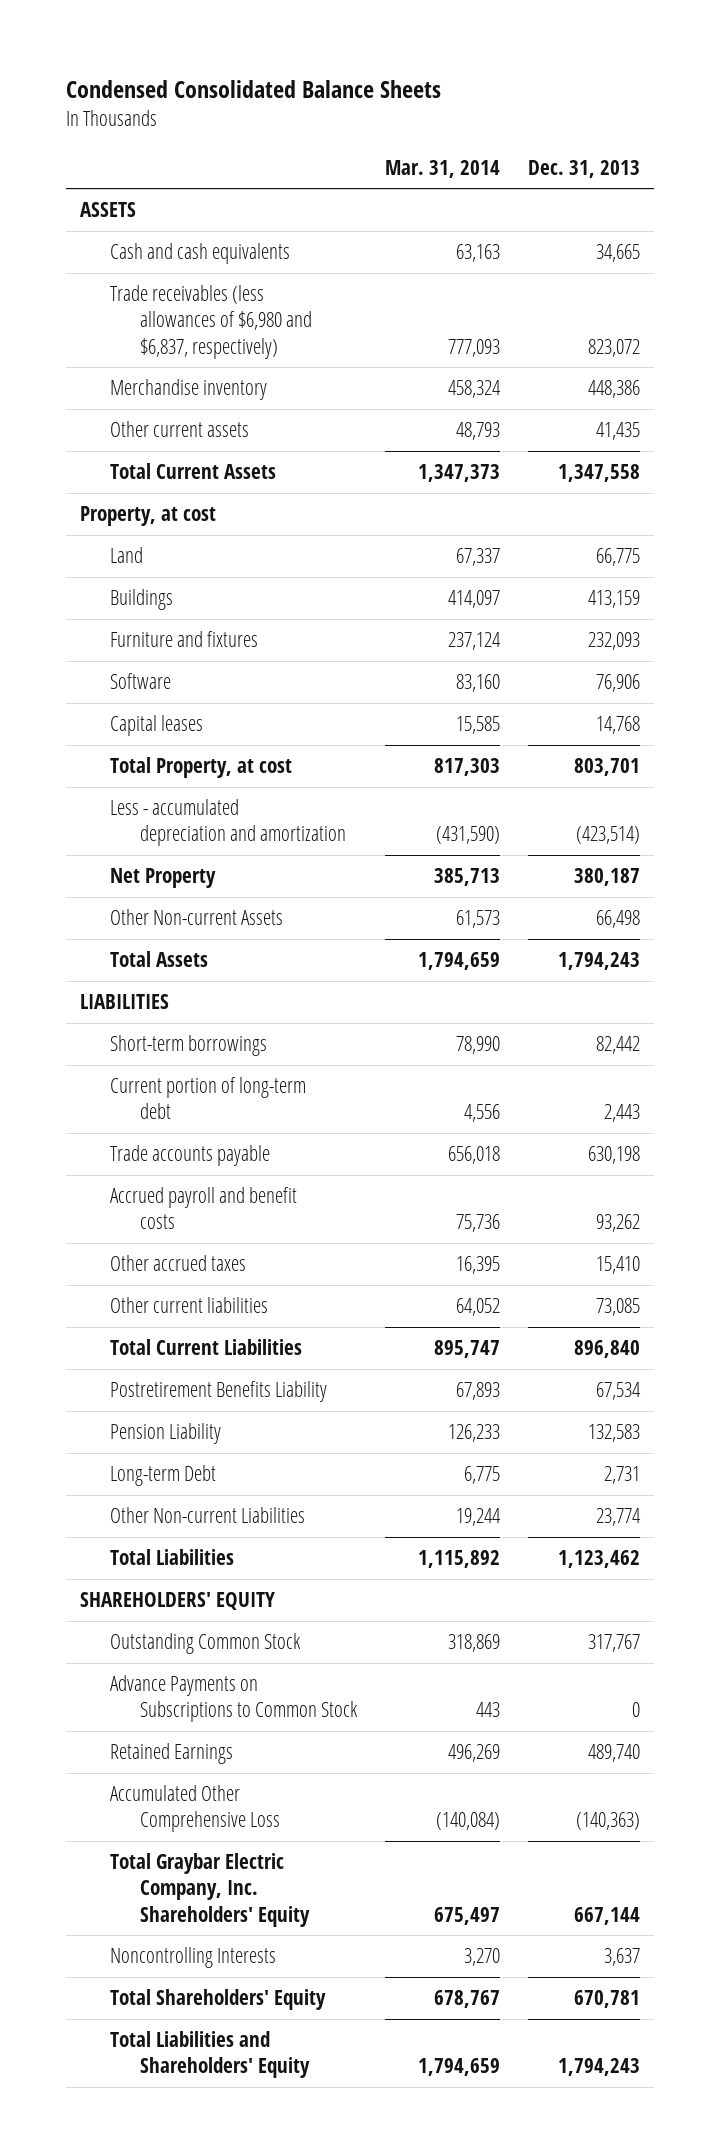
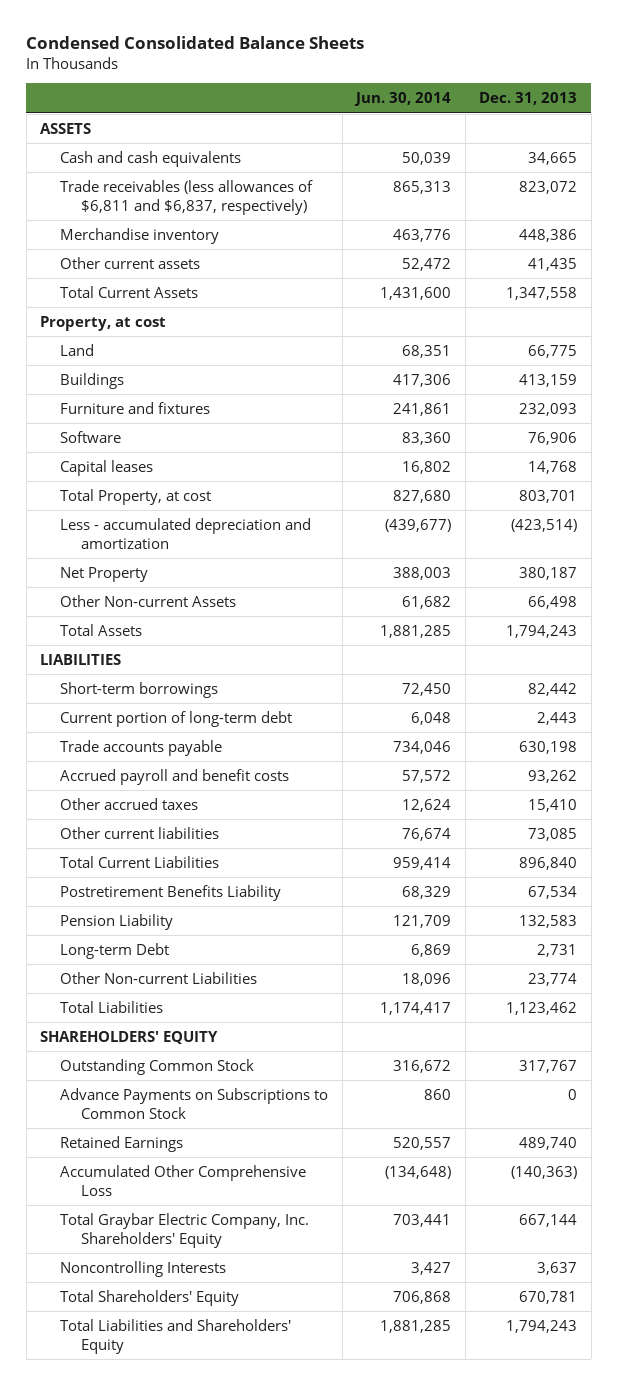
[385,159,501,178] Mar. 31, 2014 -> none
none -> [354,92,452,107] Jun. 30, 2014
[109,285,312,359] Trade receivables (less allowances of $6,980 and $6,837, respectively) -> [60,179,314,215] Trade receivables (less allowances of $6,811 and $6,837, respectively)

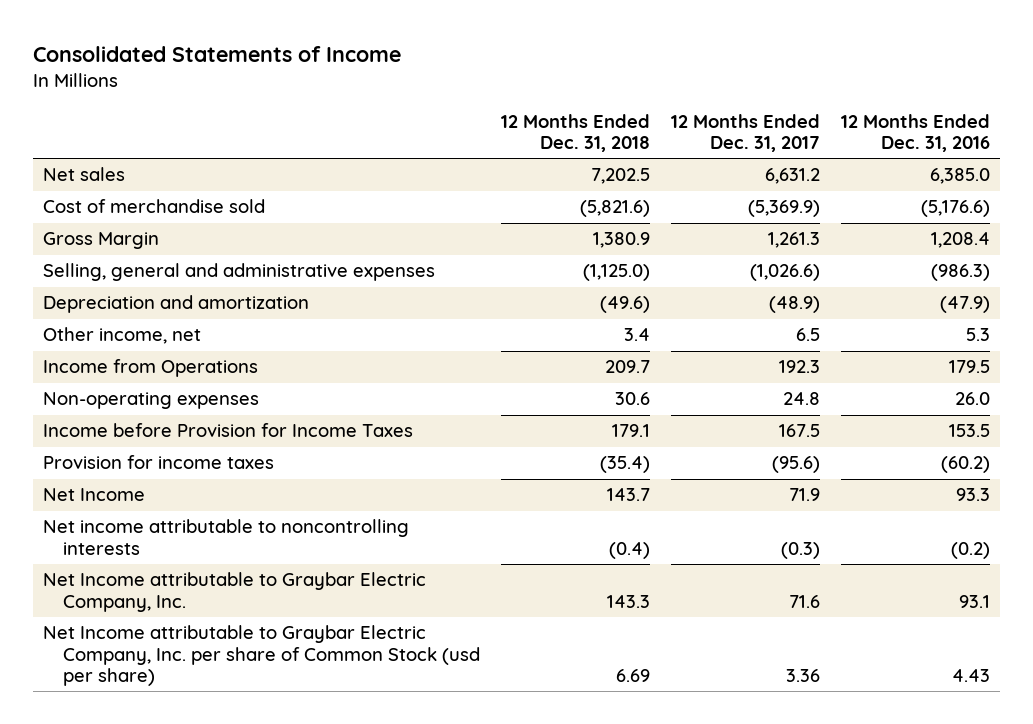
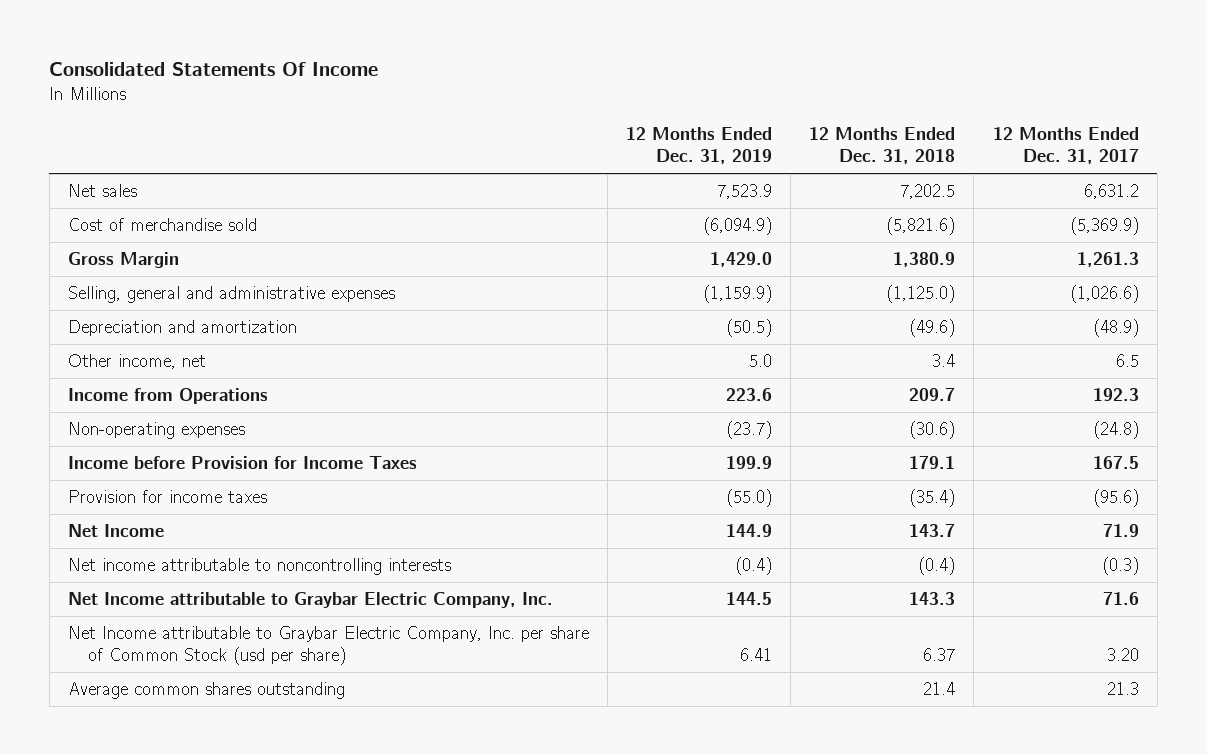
[32,45,401,62] Consolidated Statements of Income -> [49,62,379,77] Consolidated Statements Of Income
[840,113,990,152] 12 Months Ended Dec. 31, 2016 -> none
none -> [626,127,773,165] 12 Months Ended Dec. 31, 2019
[615,392,651,406] 30.6 -> [909,421,956,440] (30.6)
[782,392,820,406] 24.8 -> [1092,421,1139,440] (24.8)
[616,669,651,683] 6.69 -> [923,648,956,662] 6.37
[785,669,820,683] 3.36 -> [1106,648,1139,662] 3.20
none -> [68,682,346,700] Average common shares outstanding

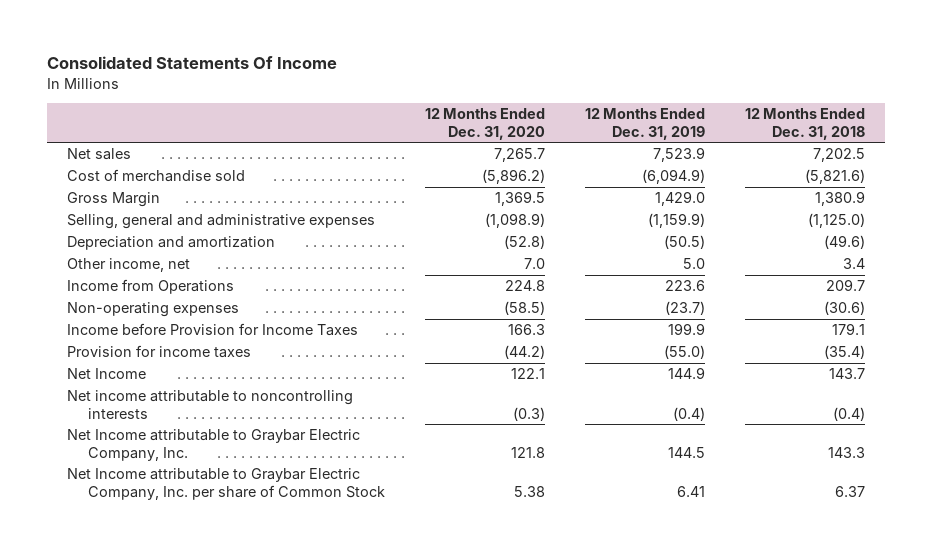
[992,127,1139,165] 12 Months Ended Dec. 31, 2017 -> none
none -> [424,108,545,140] 12 Months Ended Dec. 31, 2020
[68,682,346,700] Average common shares outstanding -> none
[68,626,590,666] Net Income attributable to Graybar Electric Company, Inc. per share of Common Stock (usd per share) -> [66,468,385,500] Net Income attributable to Graybar Electric Company, Inc. per share of Common Stock

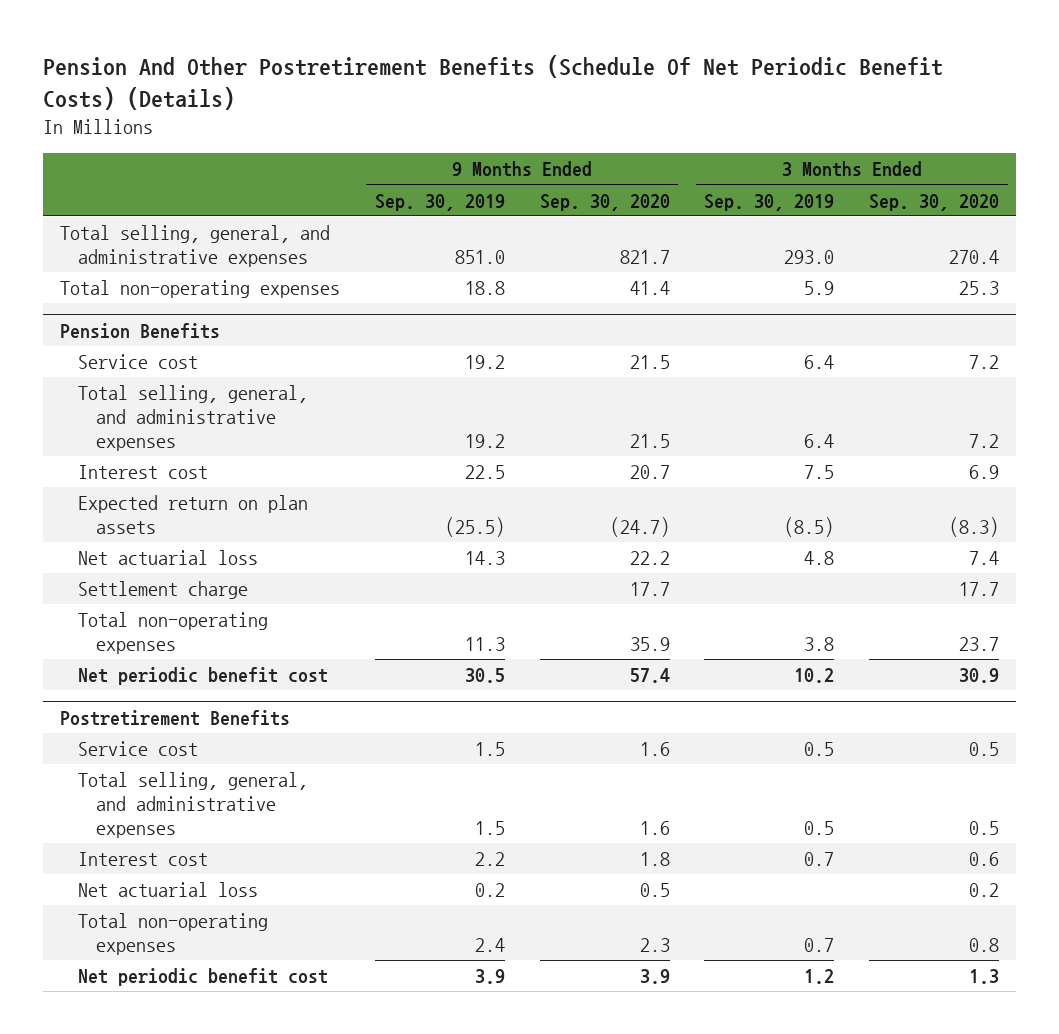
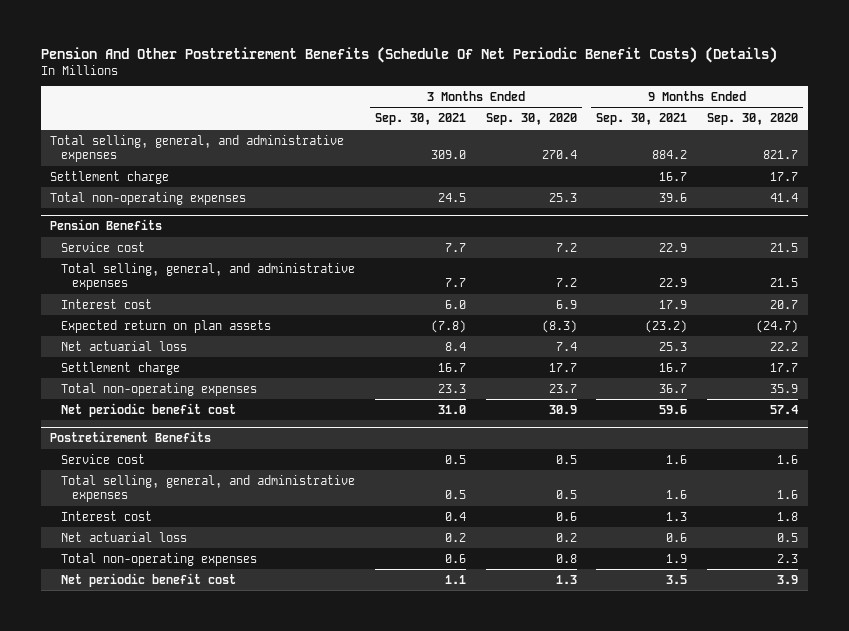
[374,193,505,211] Sep. 30, 2019 -> none
[704,193,835,211] Sep. 30, 2019 -> none
none -> [374,113,466,126] Sep. 30, 2021
none -> [596,113,688,126] Sep. 30, 2021
none -> [50,170,170,184] Settlement charge

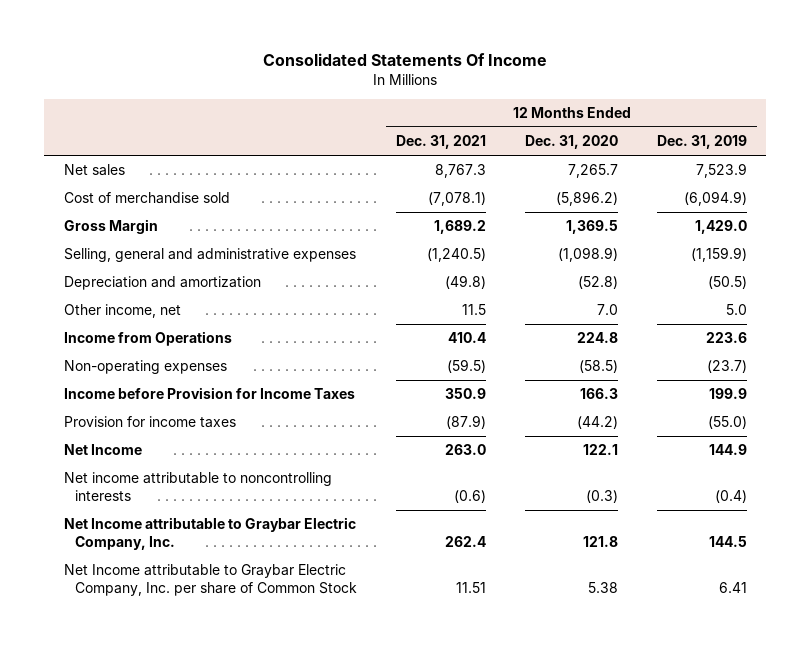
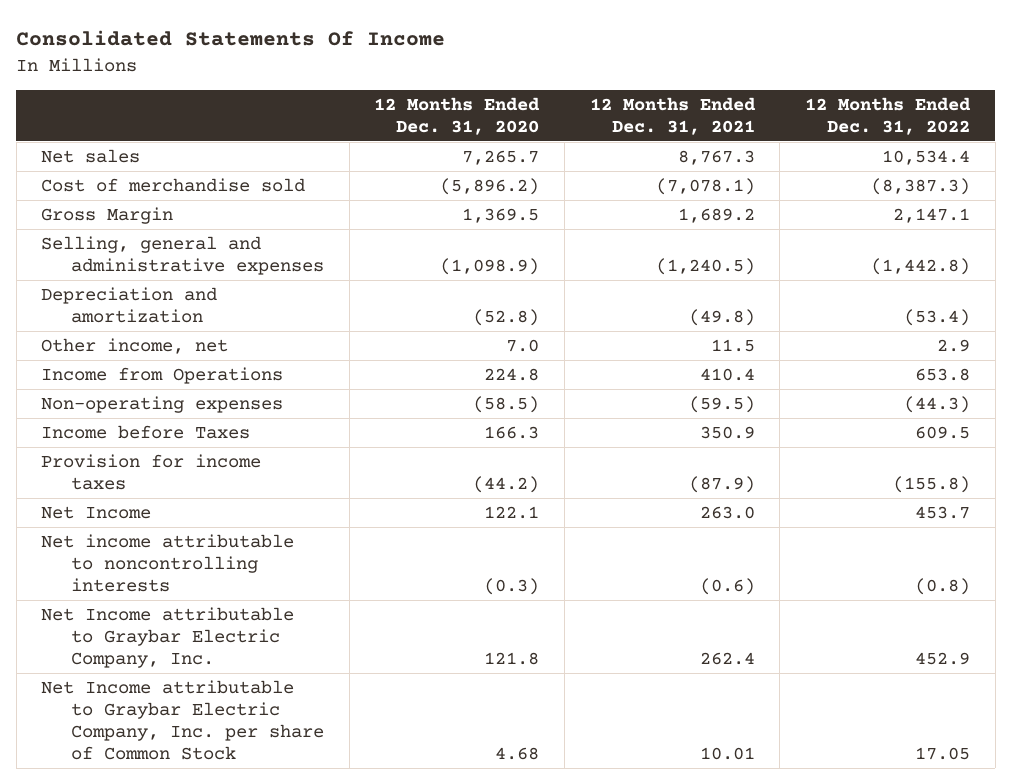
[656,135,747,150] Dec. 31, 2019 -> none
none -> [805,96,972,135] 12 Months Ended Dec. 31, 2022
[63,387,355,400] Income before Provision for Income Taxes -> [41,425,251,440] Income before Taxes
[456,581,487,593] 11.51 -> [699,746,755,760] 10.01
[588,581,619,593] 5.38 -> [495,746,540,760] 4.68

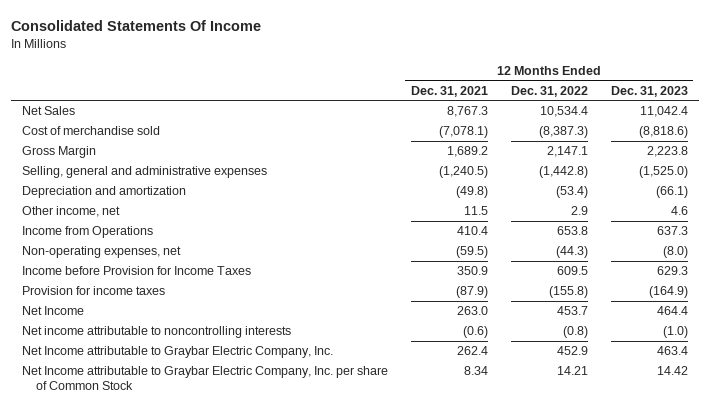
[374,96,541,135] 12 Months Ended Dec. 31, 2020 -> none
none -> [610,85,688,97] Dec. 31, 2023
[41,149,141,164] Net sales -> [22,106,76,116] Net Sales
[41,396,284,414] Non-operating expenses -> [22,246,182,259] Non-operating expenses, net
[41,425,251,440] Income before Taxes -> [22,266,252,276] Income before Provision for Income Taxes
[699,746,755,760] 10.01 -> [464,366,489,376] 8.34
[915,746,971,760] 17.05 -> [556,366,588,376] 14.21

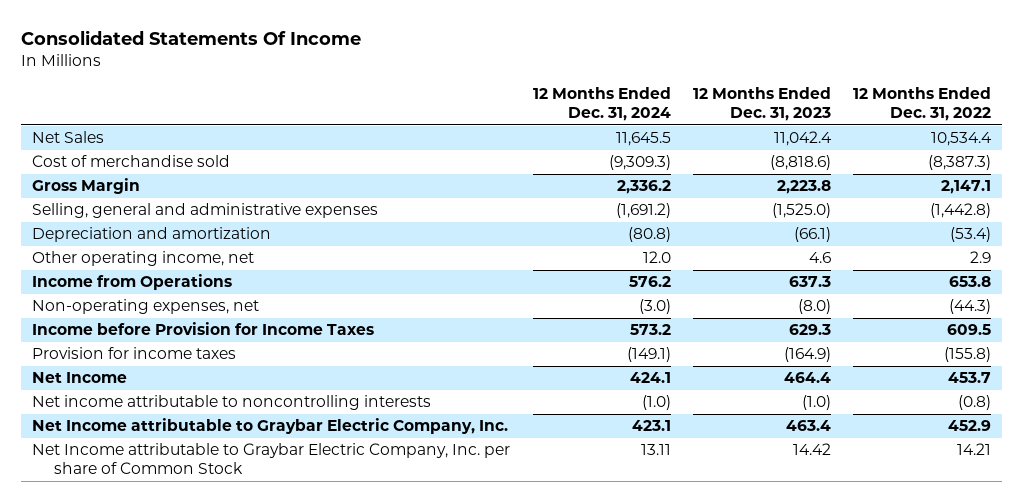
[411,85,489,97] Dec. 31, 2021 -> none
none -> [532,87,671,122] 12 Months Ended Dec. 31, 2024
[22,206,121,218] Other income, net -> [32,251,255,267] Other operating income, net

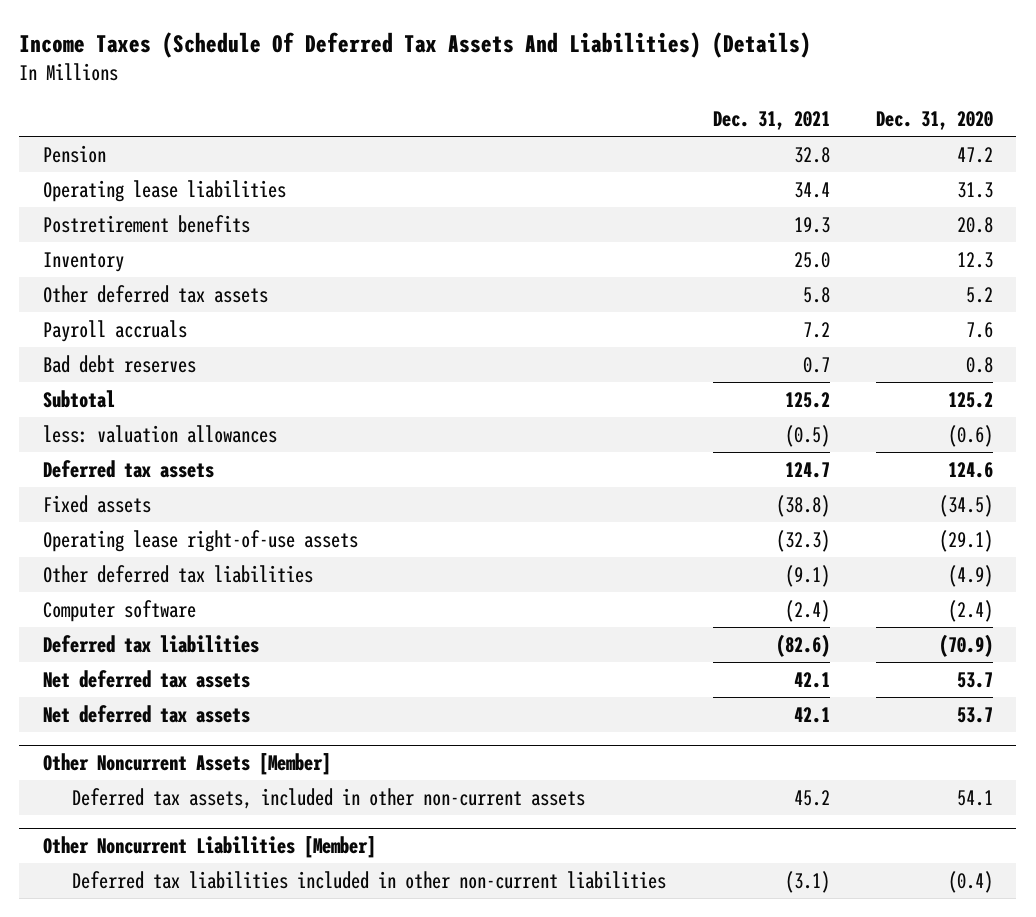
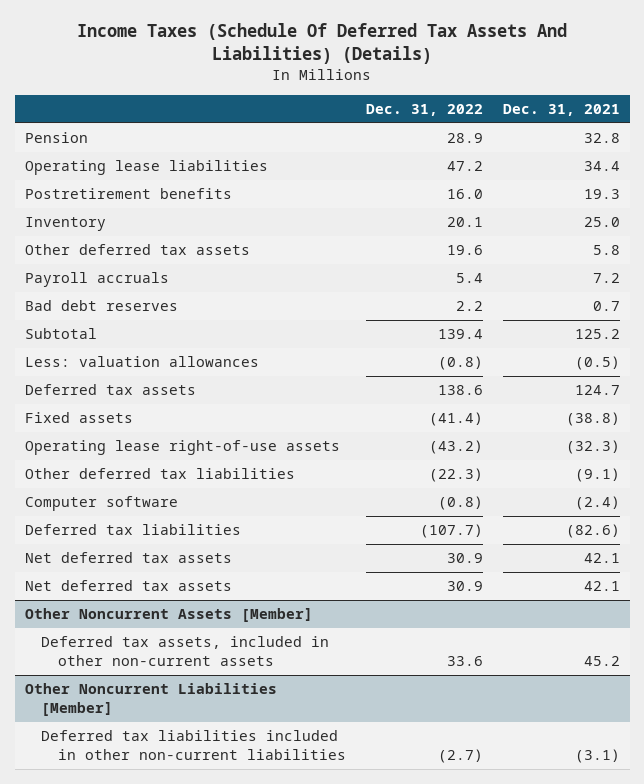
[876,111,994,131] Dec. 31, 2020 -> none
none -> [365,104,483,117] Dec. 31, 2022
[42,424,277,443] less: valuation allowances -> [24,356,259,368] Less: valuation allowances

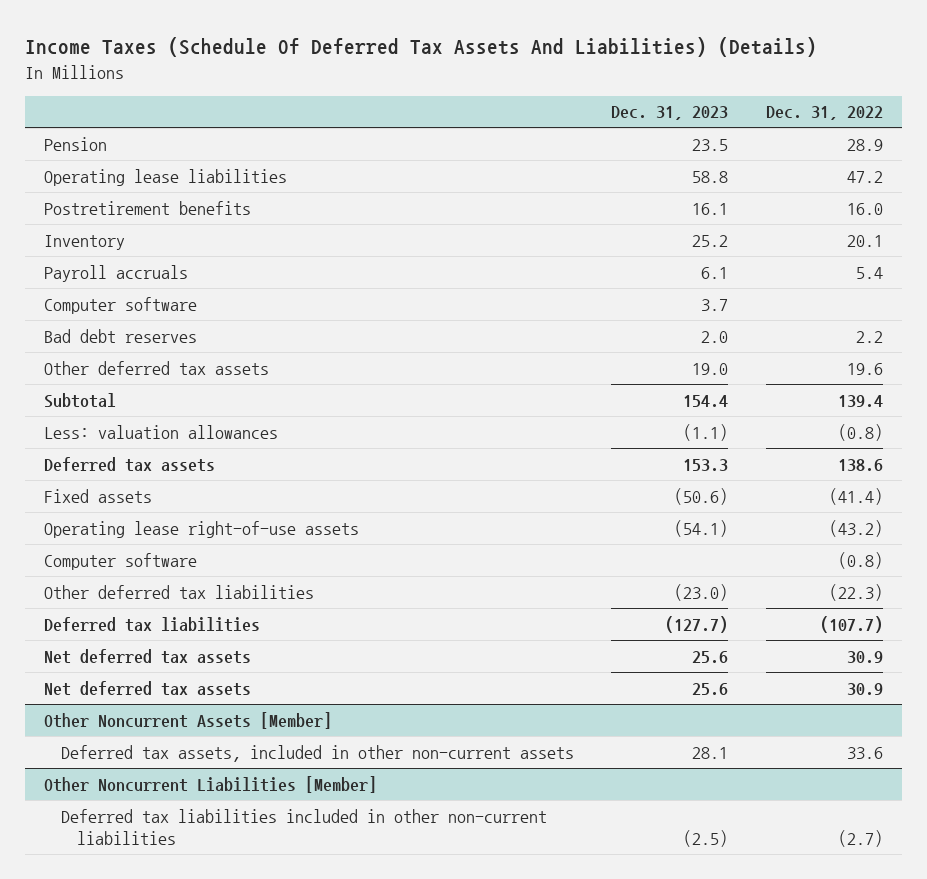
[502,104,620,117] Dec. 31, 2021 -> none
none -> [611,106,729,121] Dec. 31, 2023
none -> [44,296,198,314] Computer software
[24,244,250,256] Other deferred tax assets -> [44,360,270,375] Other deferred tax assets
[24,468,295,480] Other deferred tax liabilities -> [44,584,315,599] Other deferred tax liabilities

